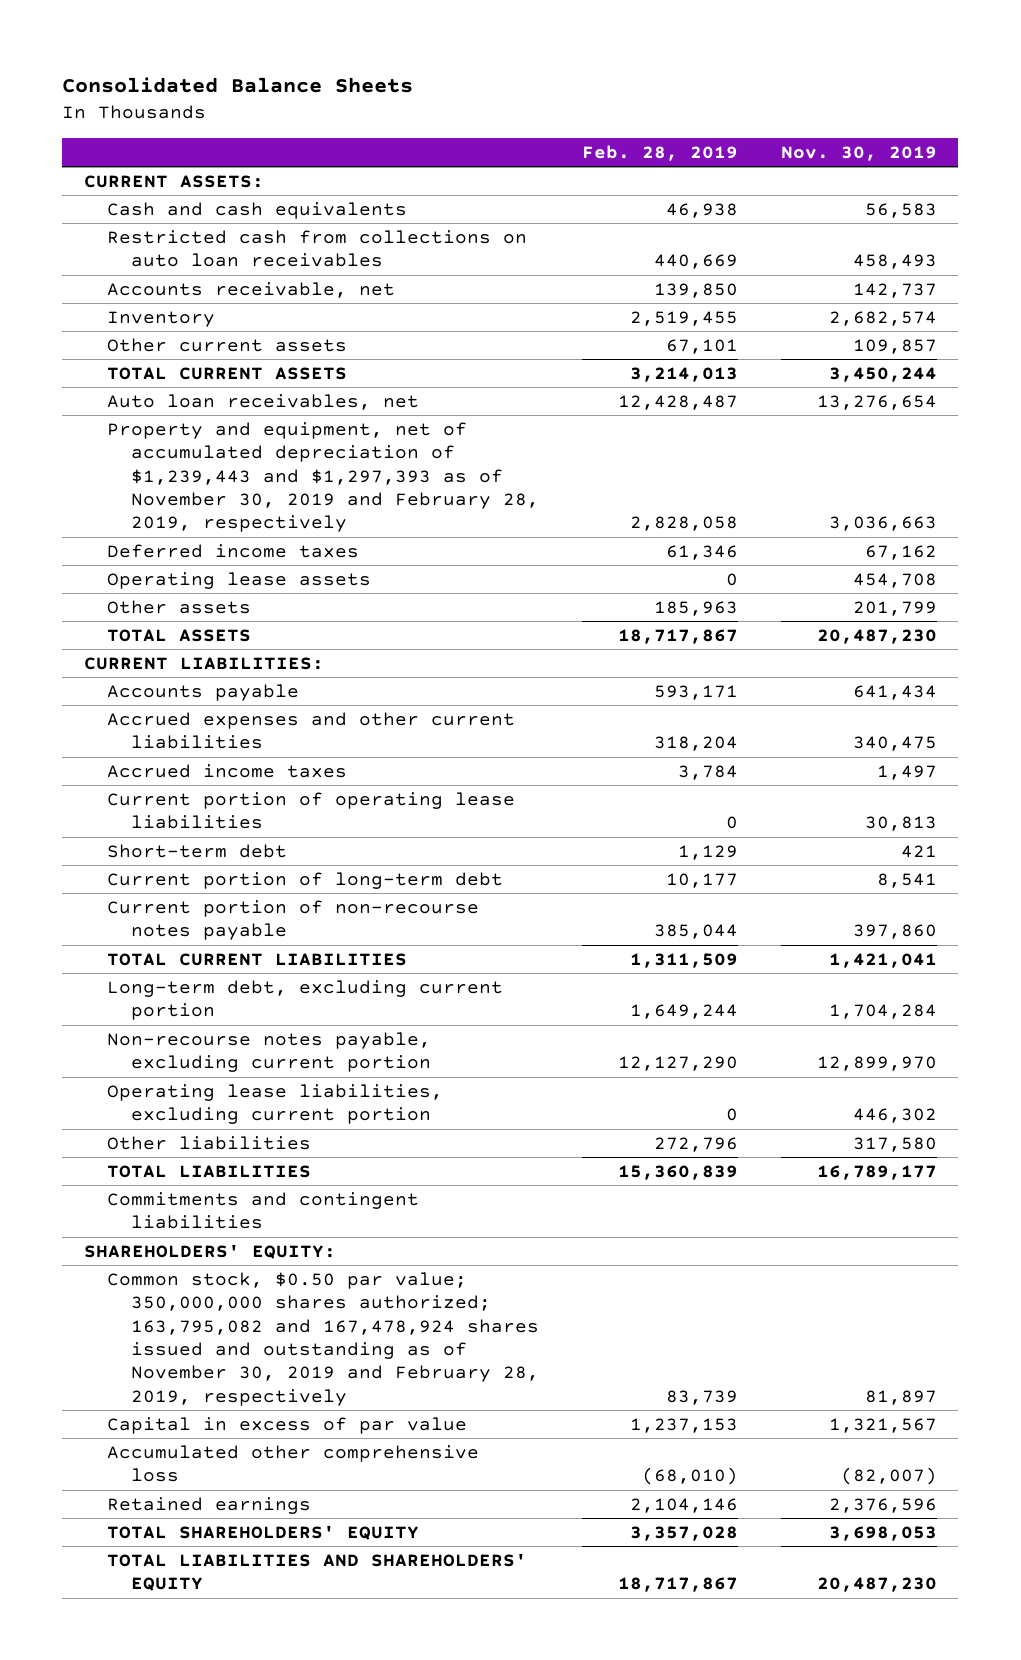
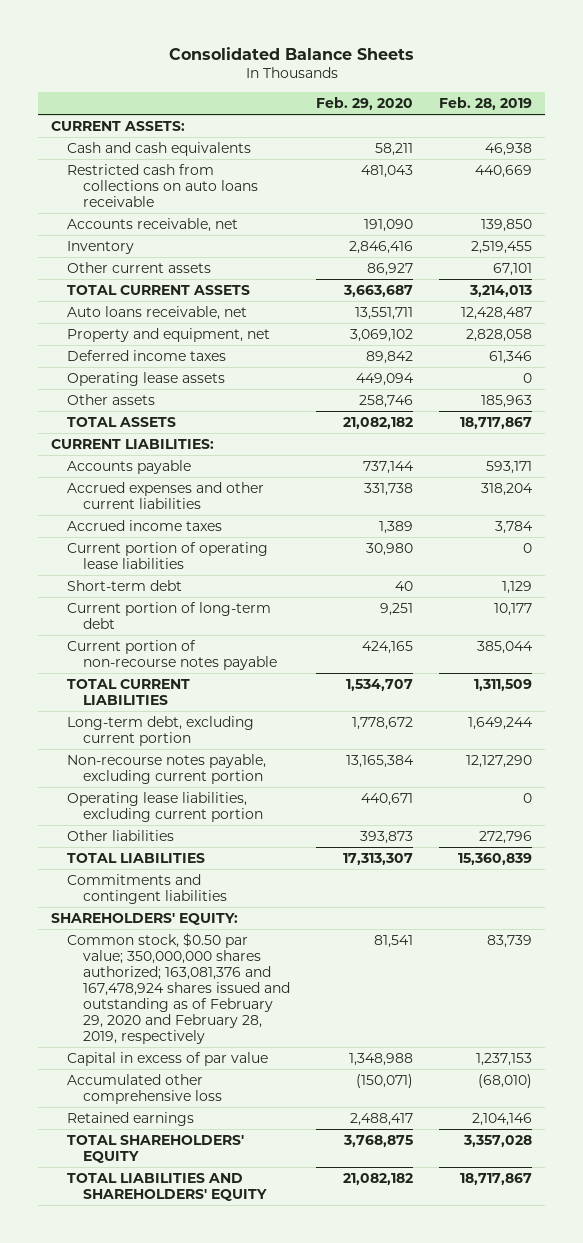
[780,145,937,161] Nov. 30, 2019 -> none
none -> [316,97,414,111] Feb. 29, 2020
[107,229,528,268] Restricted cash from collections on auto loan receivables -> [67,163,259,207] Restricted cash from collections on auto loans receivable
[107,393,420,410] Auto loan receivables, net -> [67,305,248,320] Auto loans receivable, net
[107,421,539,533] Property and equipment, net of accumulated depreciation of $1,239,443 and $1,297,393 as of November 30, 2019 and February 28, 2019, respectively -> [67,327,271,342] Property and equipment, net
[107,1271,539,1406] Common stock, $0.50 par value; 350,000,000 shares authorized; 163,795,082 and 167,478,924 shares issued and outstanding as of November 30, 2019 and February 28, 2019, respectively -> [67,932,291,1044] Common stock, $0.50 par value; 350,000,000 shares authorized; 163,081,376 and 167,478,924 shares issued and outstanding as of February 29, 2020 and February 28, 2019, respectively

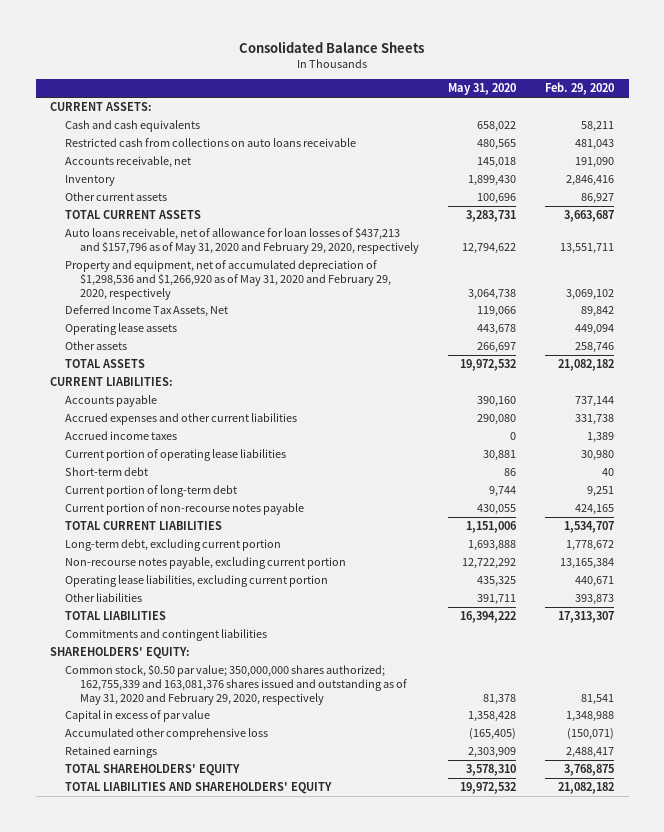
[439,97,533,111] Feb. 28, 2019 -> none
none -> [448,83,517,96] May 31, 2020
[67,305,248,320] Auto loans receivable, net -> [65,227,420,254] Auto loans receivable, net of allowance for loan losses of $437,213 and $157,796 as of May 31, 2020 and February 29, 2020, respectively
[67,327,271,342] Property and equipment, net -> [65,260,392,300] Property and equipment, net of accumulated depreciation of $1,298,536 and $1,266,920 as of May 31, 2020 and February 29, 2020, respectively
[67,349,227,361] Deferred income taxes -> [65,305,229,318] Deferred Income Tax Assets, Net
[67,932,291,1044] Common stock, $0.50 par value; 350,000,000 shares authorized; 163,081,376 and 167,478,924 shares issued and outstanding as of February 29, 2020 and February 28, 2019, respectively -> [65,664,408,705] Common stock, $0.50 par value; 350,000,000 shares authorized; 162,755,339 and 163,081,376 shares issued and outstanding as of May 31, 2020 and February 29, 2020, respectively

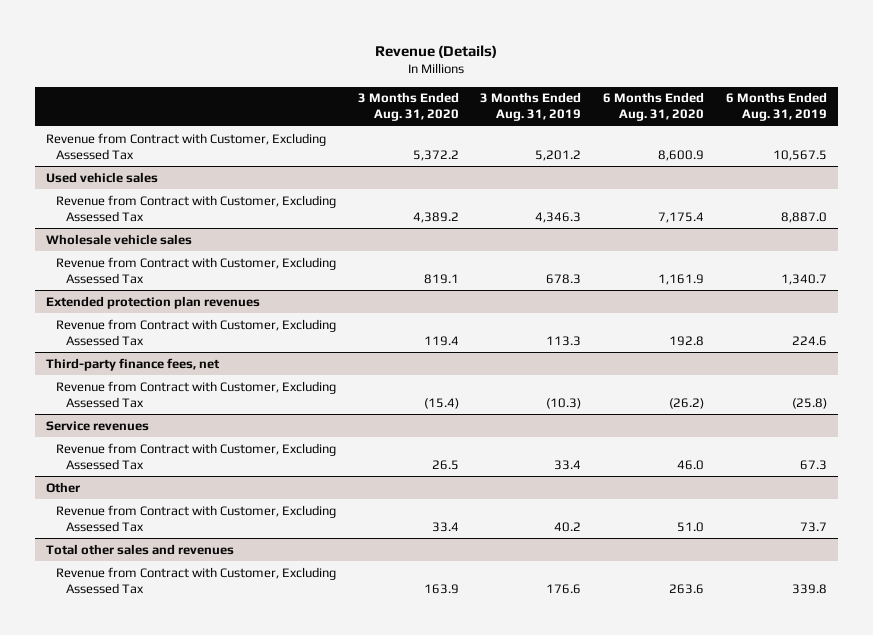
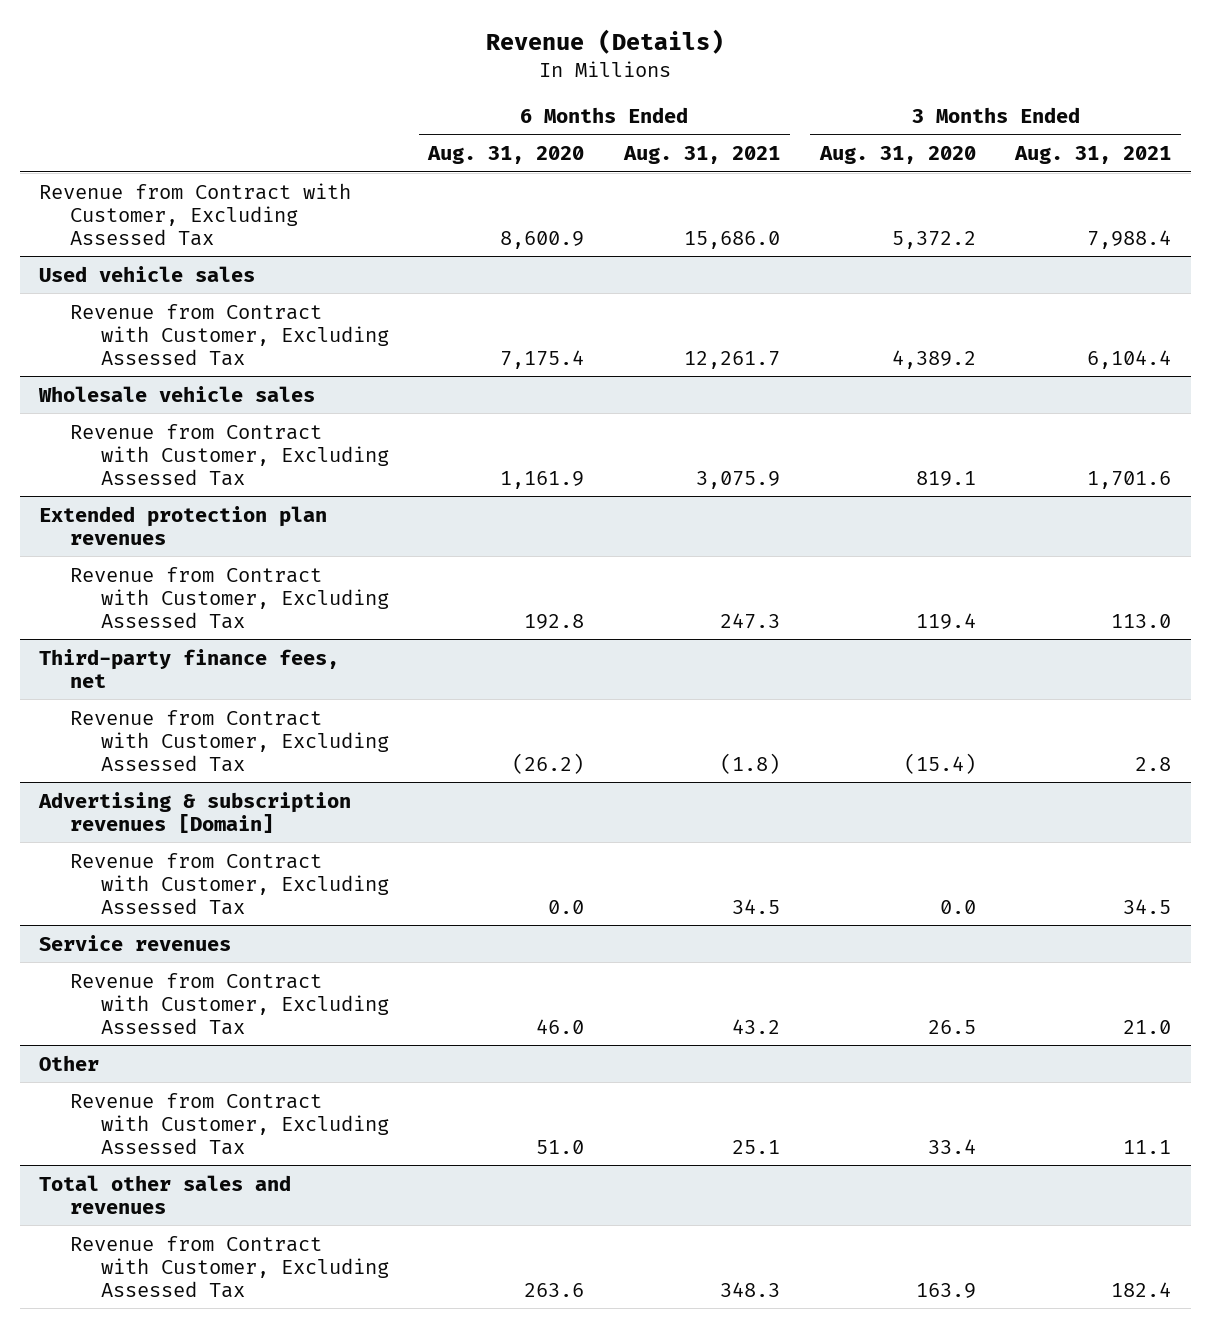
[480,92,582,122] 3 Months Ended Aug. 31, 2019 -> none
[725,92,827,122] 6 Months Ended Aug. 31, 2019 -> none
none -> [623,145,781,164] Aug. 31, 2021
none -> [1014,145,1172,164] Aug. 31, 2021
none -> [38,791,352,833] Advertising & subscription revenues [Domain]
none -> [70,852,389,915] Revenue from Contract with Customer, Excluding Assessed Tax

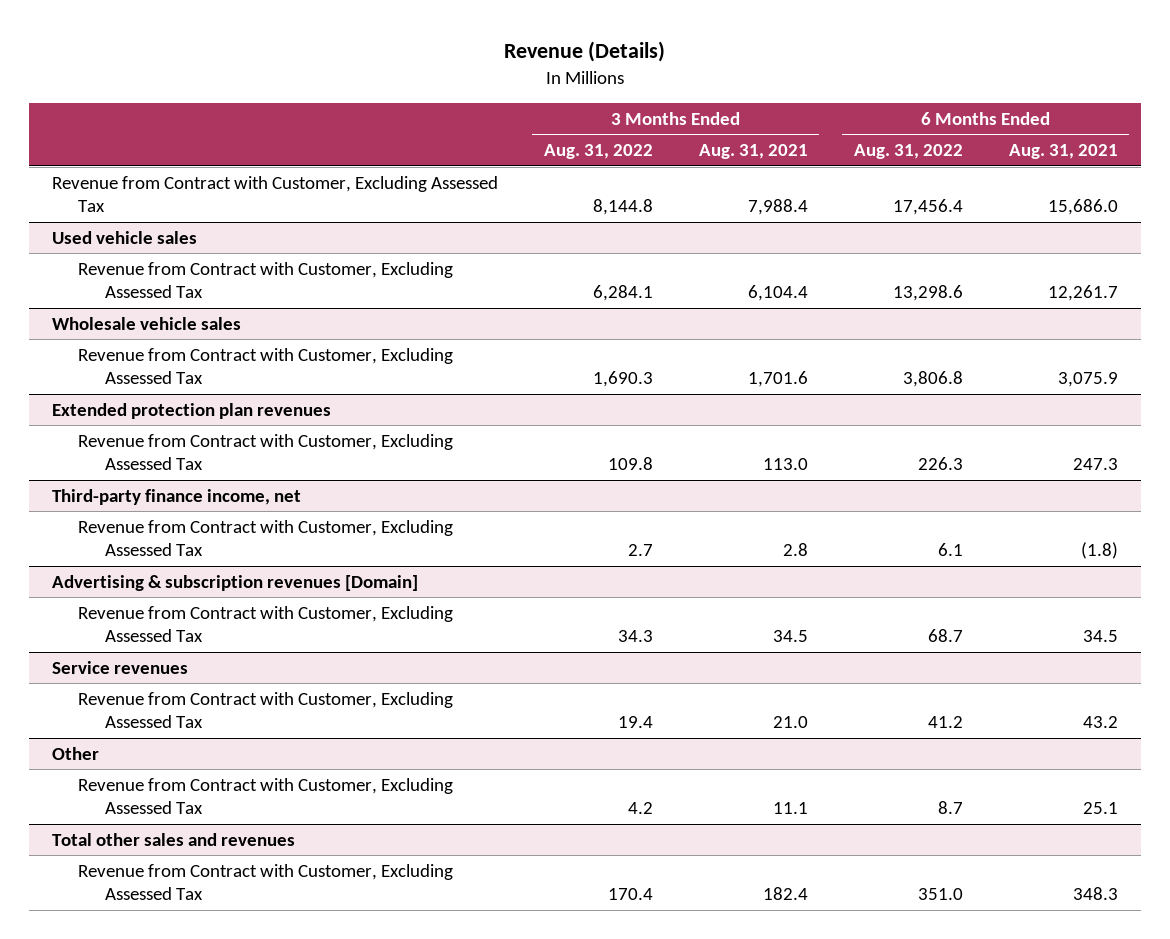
[427,145,585,164] Aug. 31, 2020 -> none
[818,145,976,164] Aug. 31, 2020 -> none
none -> [543,144,653,160] Aug. 31, 2022
none -> [853,144,963,160] Aug. 31, 2022
[39,648,340,688] Third-party finance fees, net -> [51,488,301,505] Third-party finance income, net

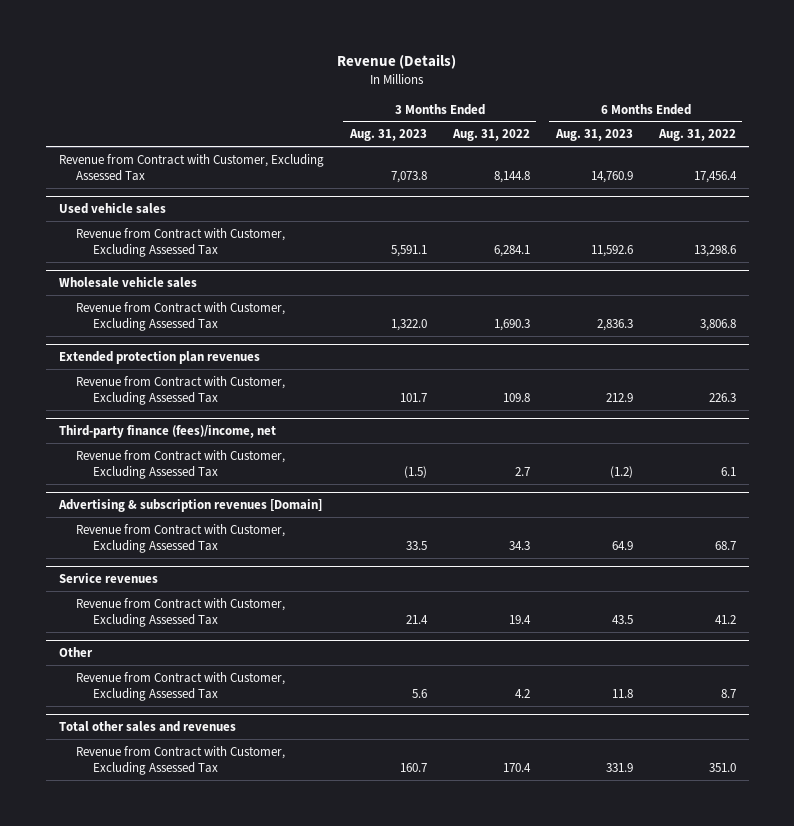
[698,144,808,160] Aug. 31, 2021 -> none
[1008,144,1118,160] Aug. 31, 2021 -> none
none -> [348,129,427,142] Aug. 31, 2023
none -> [554,129,633,142] Aug. 31, 2023
[51,488,301,505] Third-party finance income, net -> [58,424,276,438] Third-party finance (fees)/income, net

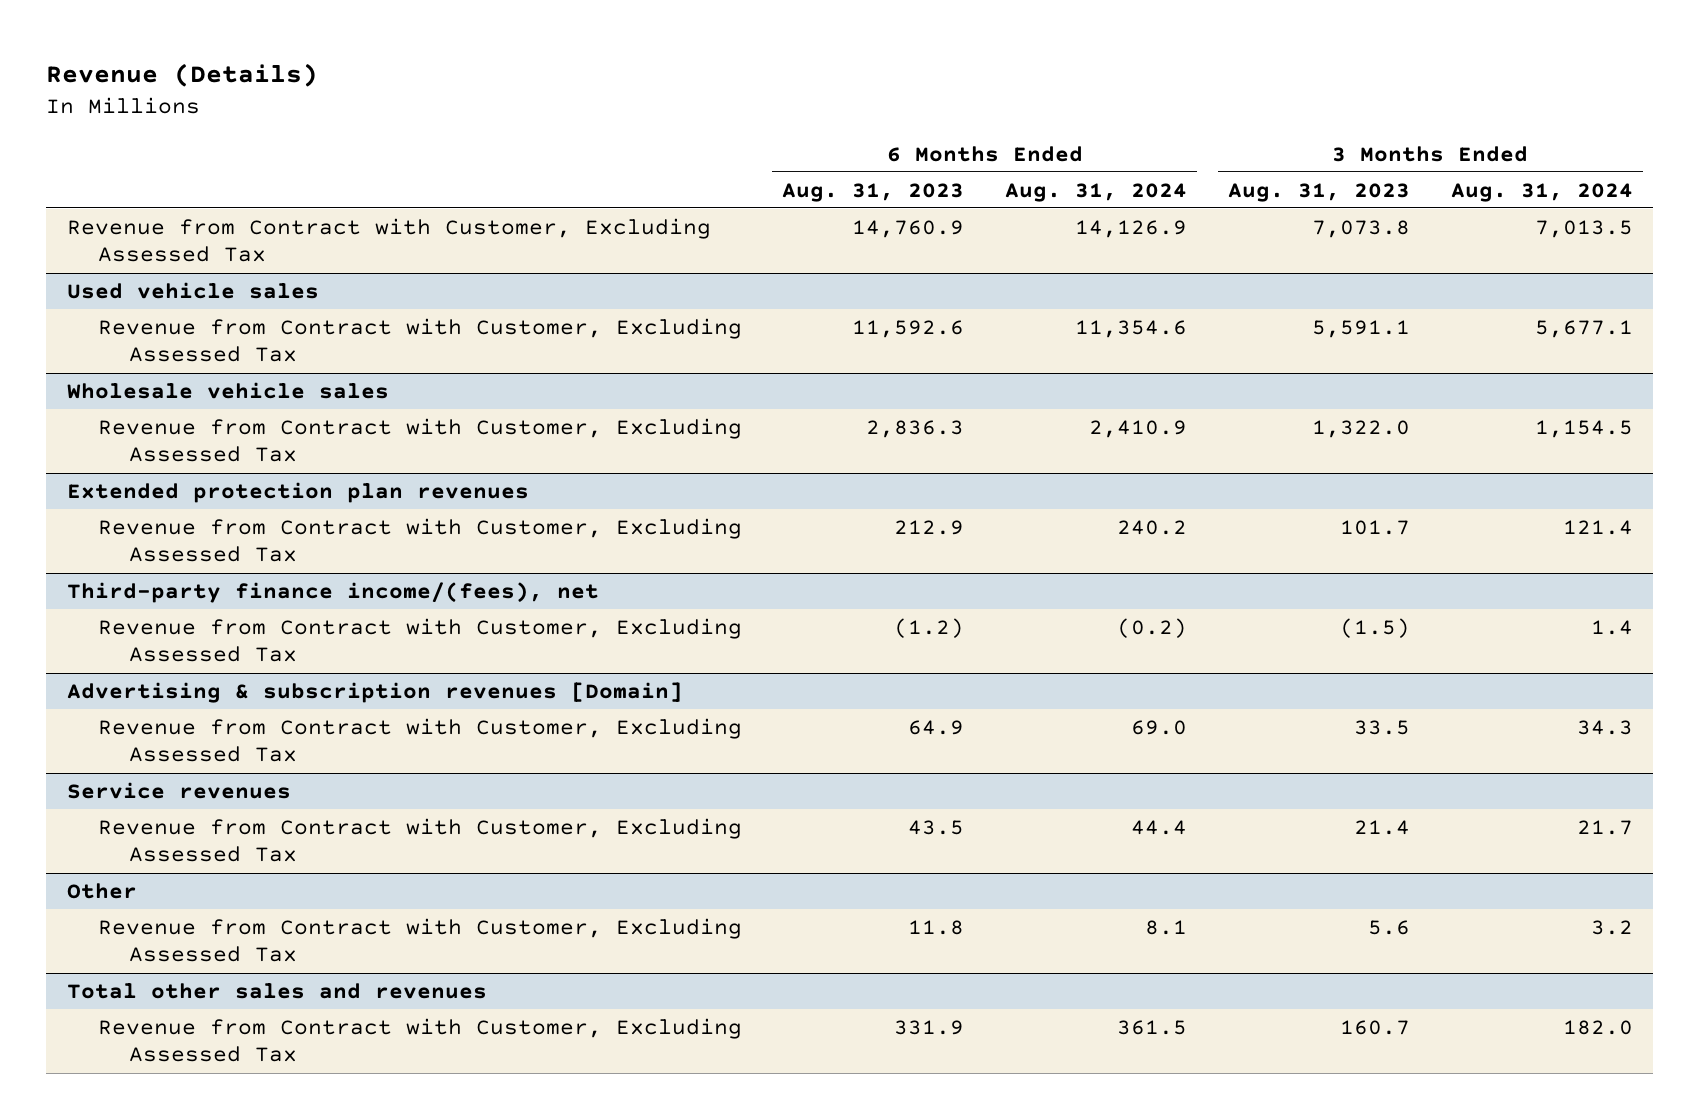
[451,129,530,142] Aug. 31, 2022 -> none
[657,129,736,142] Aug. 31, 2022 -> none
none -> [1005,182,1188,202] Aug. 31, 2024
none -> [1450,182,1633,202] Aug. 31, 2024
[58,424,276,438] Third-party finance (fees)/income, net -> [66,581,599,603] Third-party finance income/(fees), net

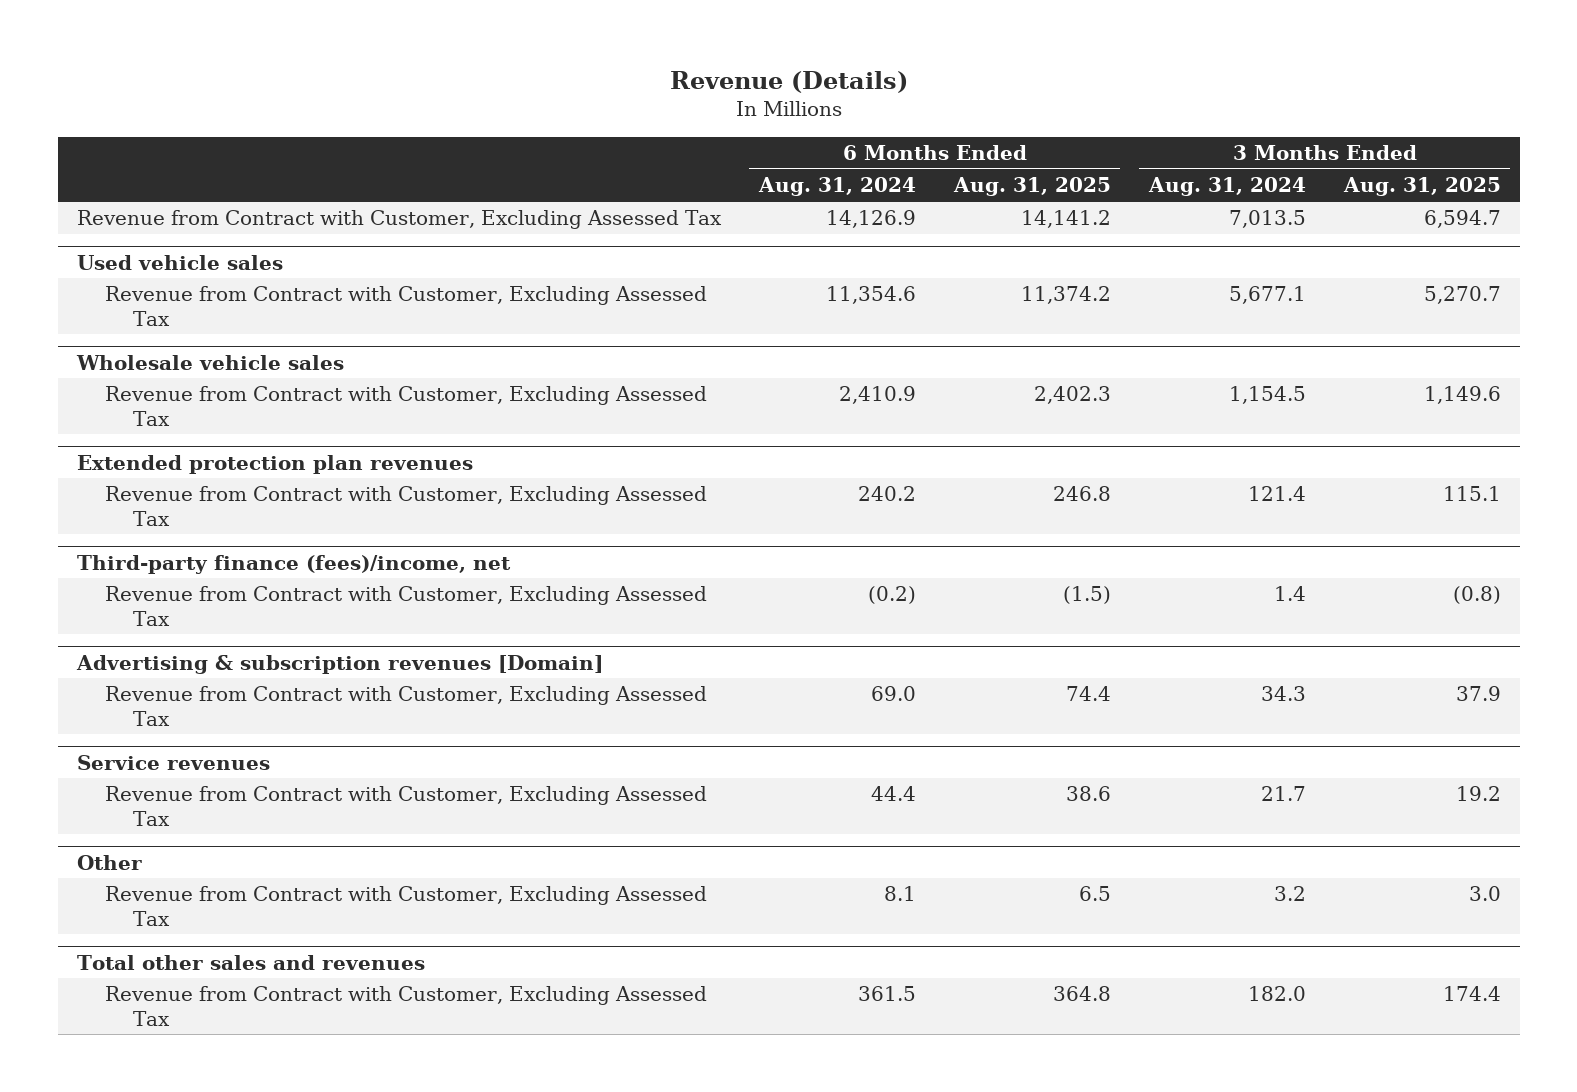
[782,182,965,202] Aug. 31, 2023 -> none
[1227,182,1410,202] Aug. 31, 2023 -> none
none -> [952,177,1111,197] Aug. 31, 2025
none -> [1342,177,1501,197] Aug. 31, 2025
[66,581,599,603] Third-party finance income/(fees), net -> [76,554,511,574] Third-party finance (fees)/income, net

